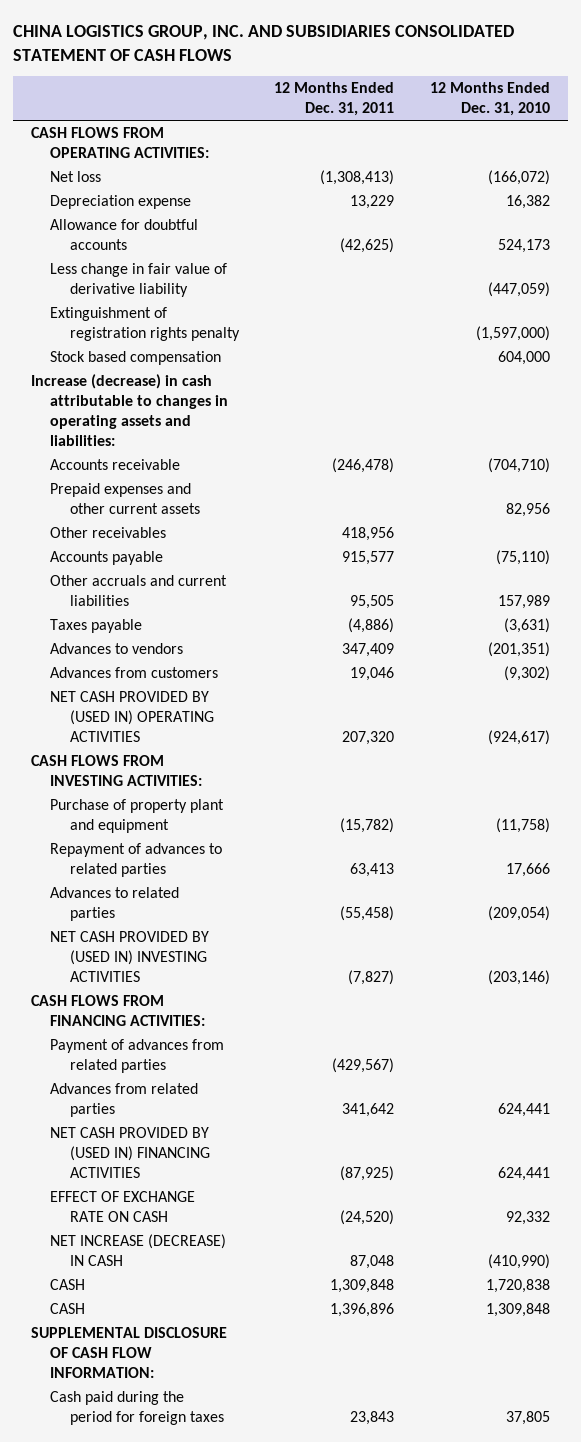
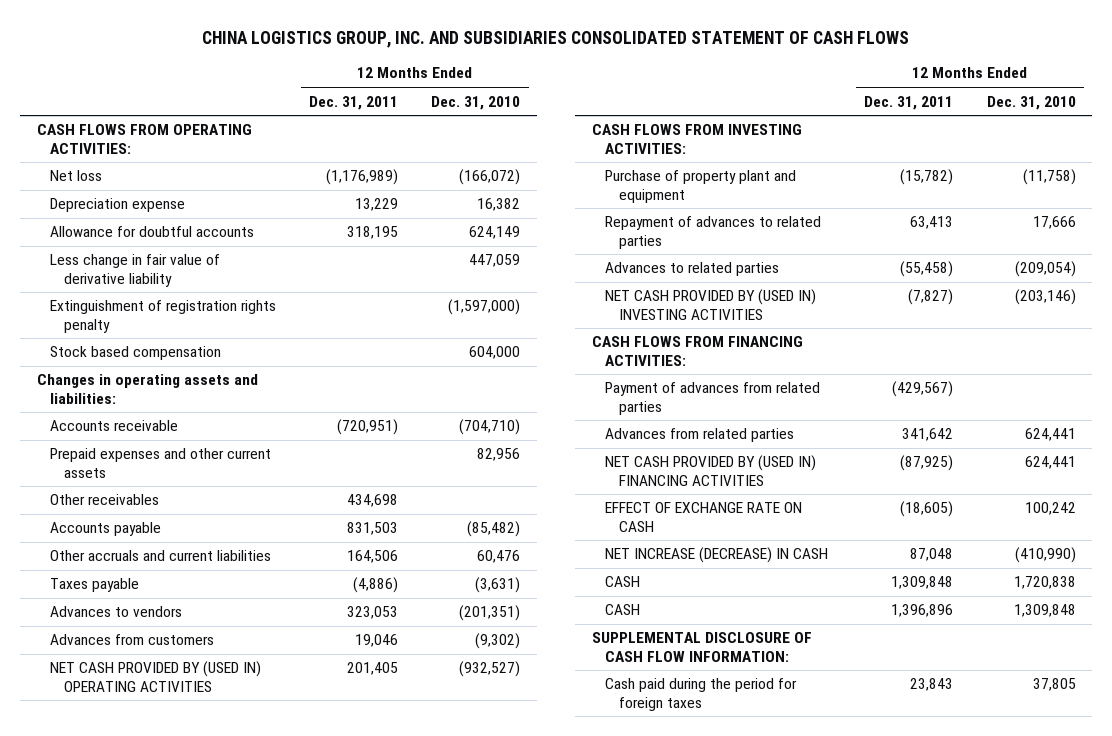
[320,170,395,186] (1,308,413) -> [326,169,399,186] (1,176,989)
[340,237,395,253] (42,625) -> [347,226,399,240] 318,195
[497,238,550,253] 524,173 -> [469,226,521,240] 624,149
[487,281,550,297] (447,059) -> [469,254,521,268] 447,059
[30,374,229,446] Increase (decrease) in cash attributable to changes in operating assets and liabilities: -> [36,374,258,404] Changes in operating assets and liabilities:
[332,458,395,474] (246,478) -> [337,419,399,436] (720,951)
[342,527,395,542] 418,956 -> [347,494,399,508] 434,698
[342,551,395,566] 915,577 -> [347,522,399,536] 831,503
[495,550,550,566] (75,110) -> [467,521,521,538] (85,482)
[350,594,395,609] 95,505 -> [347,550,399,564] 164,506
[497,594,550,609] 157,989 -> [477,550,521,564] 60,476
[342,643,395,658] 347,409 -> [347,606,399,620] 323,053
[342,730,395,745] 207,320 -> [347,662,399,676] 201,405
[487,729,550,745] (924,617) -> [459,661,521,678] (932,527)
[340,1209,395,1225] (24,520) -> [900,501,954,518] (18,605)
[505,1210,550,1225] 92,332 -> [1024,502,1076,516] 100,242

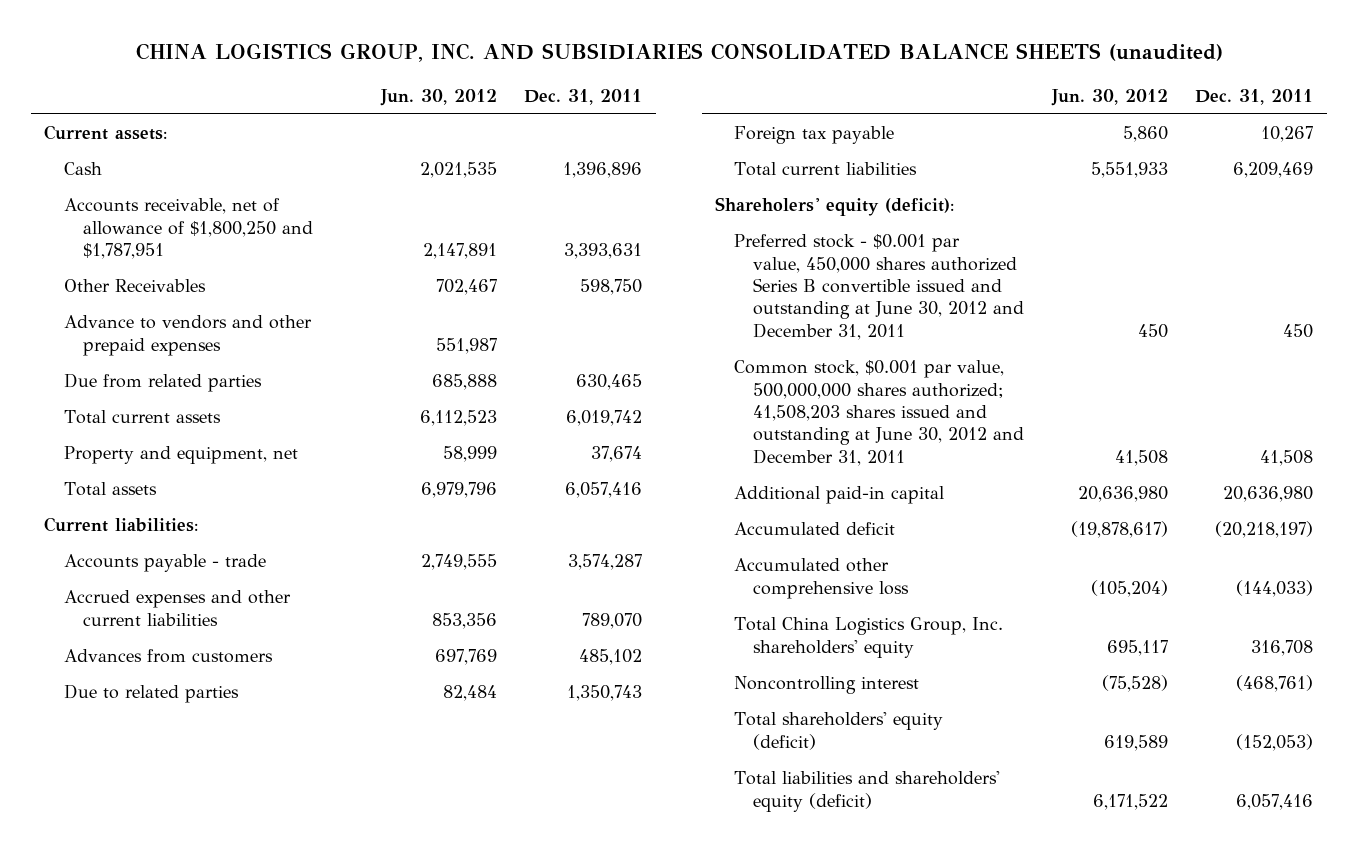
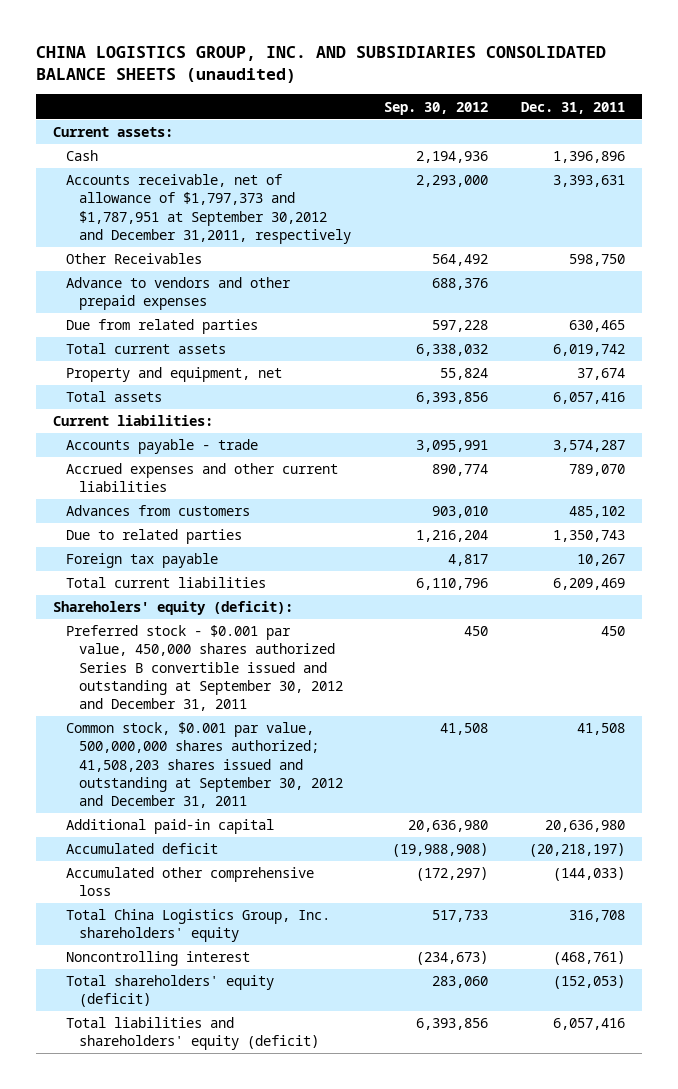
[380,88,498,106] Jun. 30, 2012 -> none
none -> [383,101,488,115] Sep. 30, 2012
[63,198,313,260] Accounts receivable, net of allowance of $1,800,250 and $1,787,951 -> [65,174,351,244] Accounts receivable, net of allowance of $1,797,373 and $1,787,951 at September 30,2012 and December 31,2011, respectively
[734,234,1025,340] Preferred stock - $0.001 par value, 450,000 shares authorized Series B convertible issued and outstanding at June 30, 2012 and December 31, 2011 -> [65,625,343,712] Preferred stock - $0.001 par value, 450,000 shares authorized Series B convertible issued and outstanding at September 30, 2012 and December 31, 2011
[734,360,1025,466] Common stock, $0.001 par value, 500,000,000 shares authorized; 41,508,203 shares issued and outstanding at June 30, 2012 and December 31, 2011 -> [65,722,343,809] Common stock, $0.001 par value, 500,000,000 shares authorized; 41,508,203 shares issued and outstanding at September 30, 2012 and December 31, 2011

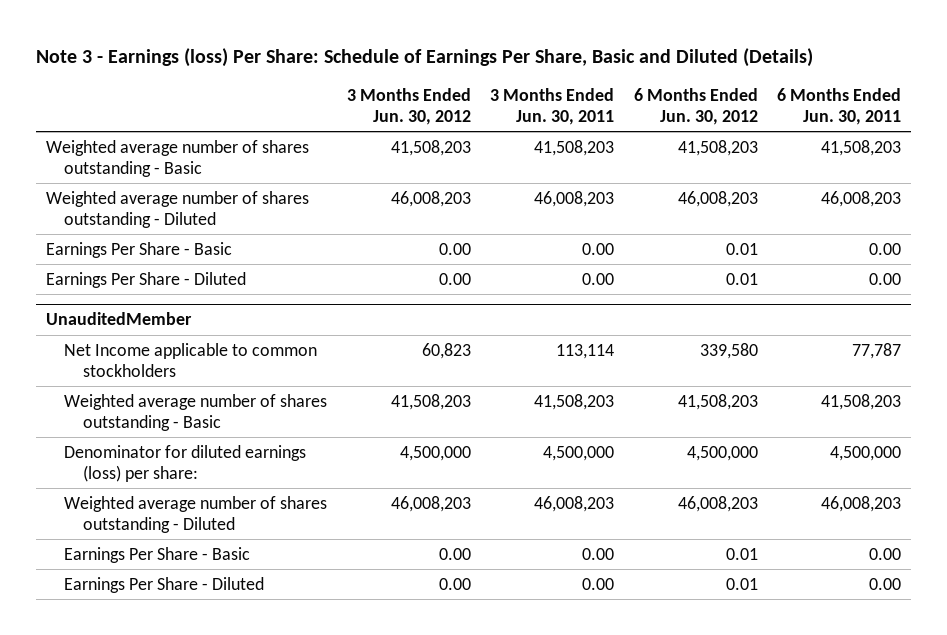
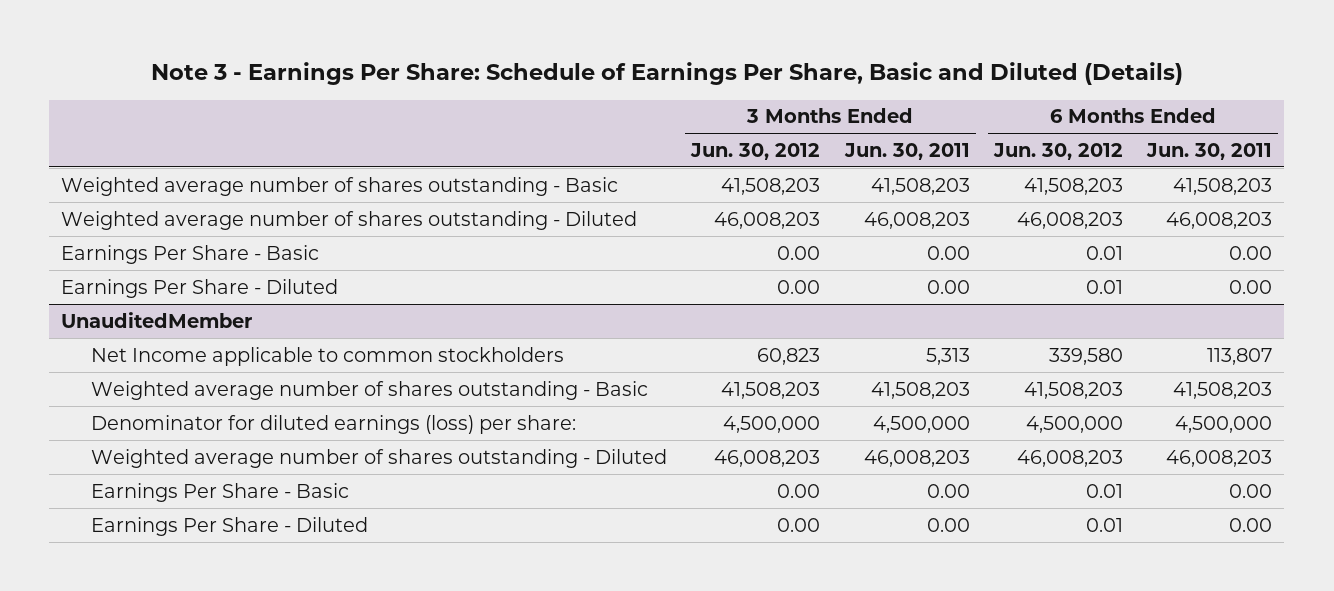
[35,47,813,67] Note 3 - Earnings (loss) Per Share: Schedule of Earnings Per Share, Basic and Diluted (Details) -> [150,61,1183,85] Note 3 - Earnings Per Share: Schedule of Earnings Per Share, Basic and Diluted (Details)
[556,343,615,359] 113,114 -> [925,347,970,365] 5,313
[852,342,902,359] 77,787 -> [1207,347,1273,365] 113,807

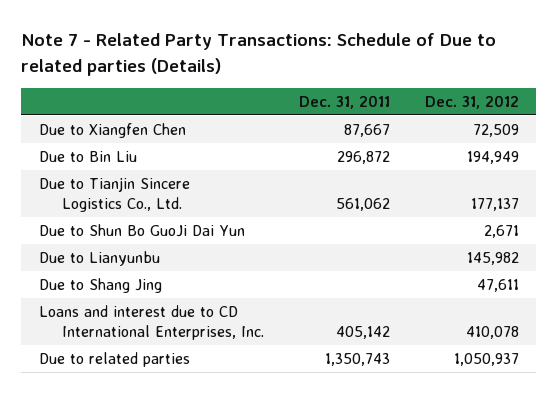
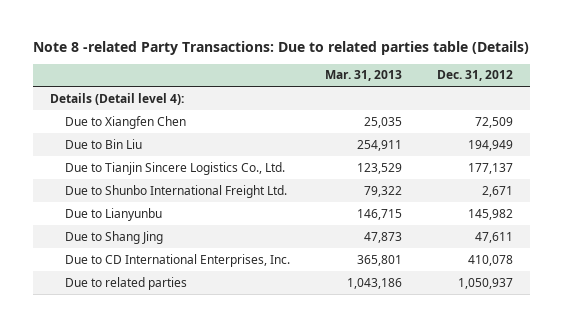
[21,33,497,76] Note 7 - Related Party Transactions: Schedule of Due to related parties (Details) -> [32,40,529,55] Note 8 -related Party Transactions: Due to related parties table (Details)
[298,94,390,109] Dec. 31, 2011 -> none
none -> [324,70,402,82] Mar. 31, 2013
none -> [50,92,185,105] Details (Detail level 4):
[38,224,245,238] Due to Shun Bo GuoJi Dai Yun -> [64,184,287,198] Due to Shunbo International Freight Ltd.
[38,305,264,340] Loans and interest due to CD International Enterprises, Inc. -> [64,253,290,267] Due to CD International Enterprises, Inc.

